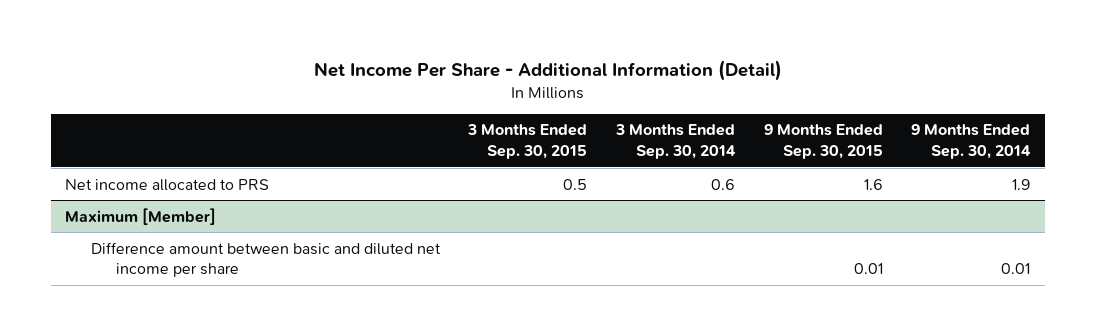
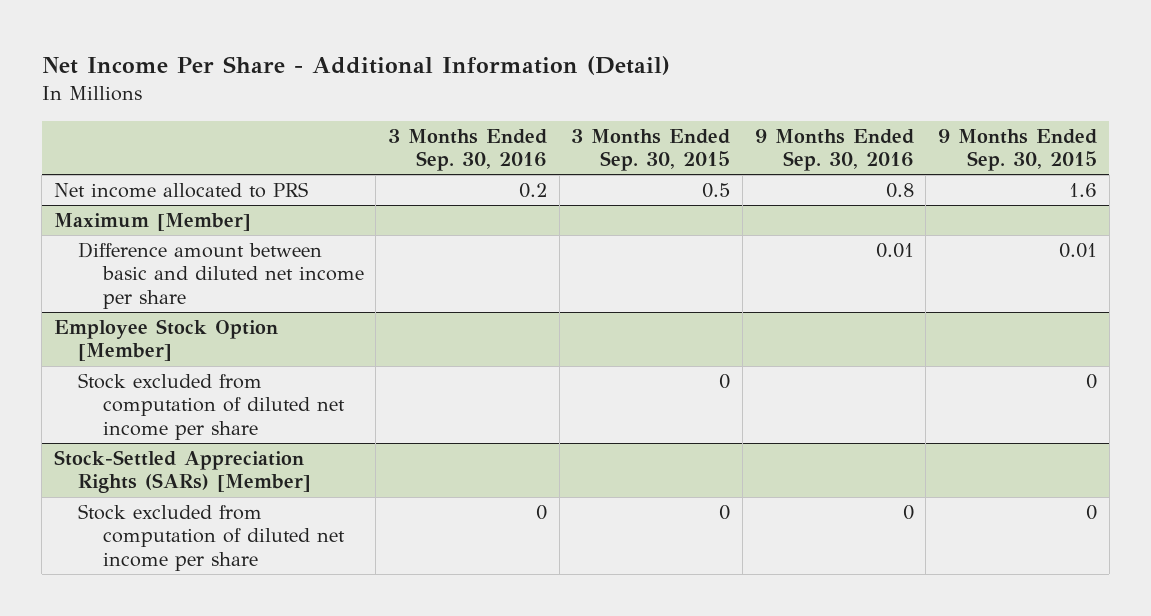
[614,124,736,160] 3 Months Ended Sep. 30, 2014 -> none
[911,124,1032,160] 9 Months Ended Sep. 30, 2014 -> none
none -> [388,128,548,172] 3 Months Ended Sep. 30, 2016
none -> [754,128,914,172] 9 Months Ended Sep. 30, 2016
none -> [53,318,278,362] Employee Stock Option [Member]
none -> [78,372,345,441] Stock excluded from computation of diluted net income per share
none -> [53,449,312,494] Stock-Settled Appreciation Rights (SARs) [Member]
none -> [78,503,345,572] Stock excluded from computation of diluted net income per share

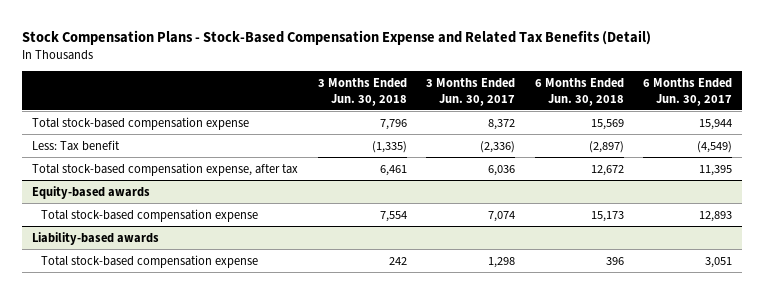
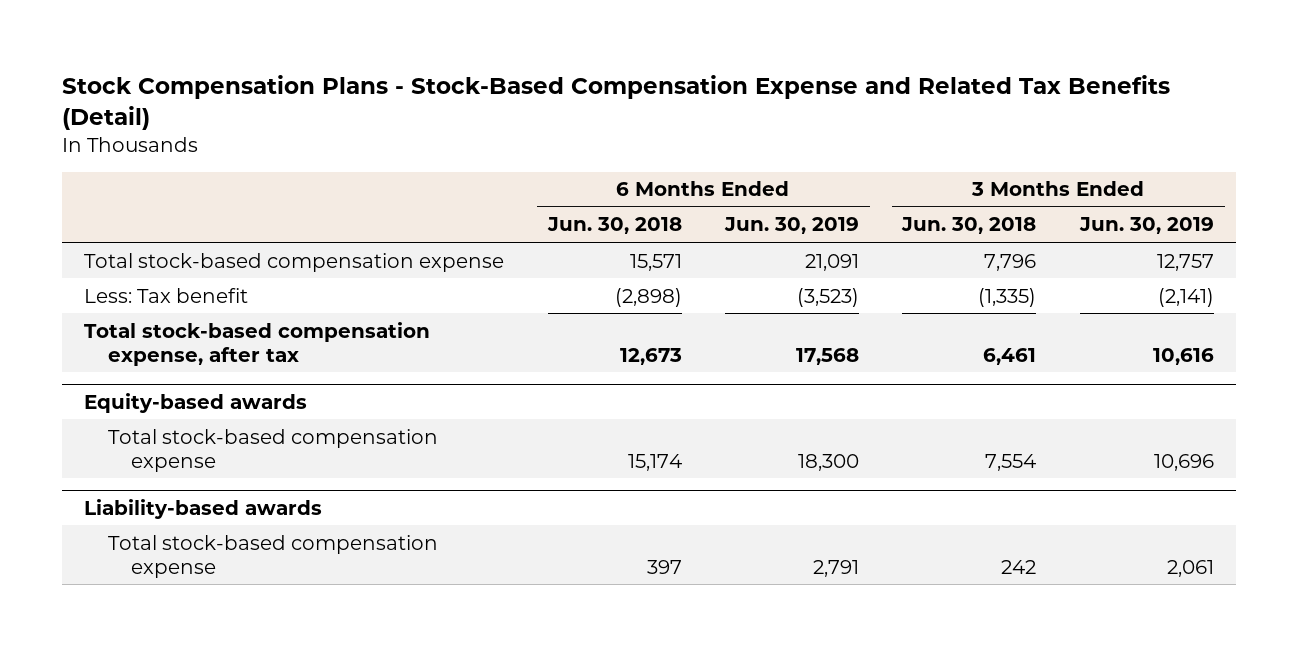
[426,78,516,106] 3 Months Ended Jun. 30, 2017 -> none
[643,78,733,106] 6 Months Ended Jun. 30, 2017 -> none
none -> [724,217,860,235] Jun. 30, 2019
none -> [1078,217,1214,235] Jun. 30, 2019
[590,118,624,130] 15,569 -> [629,253,682,271] 15,571
[588,140,624,153] (2,897) -> [614,287,682,307] (2,898)
[590,164,624,176] 12,672 -> [619,347,682,365] 12,673
[590,210,624,222] 15,173 -> [627,453,682,471] 15,174
[605,256,624,265] 396 -> [646,559,682,574] 397

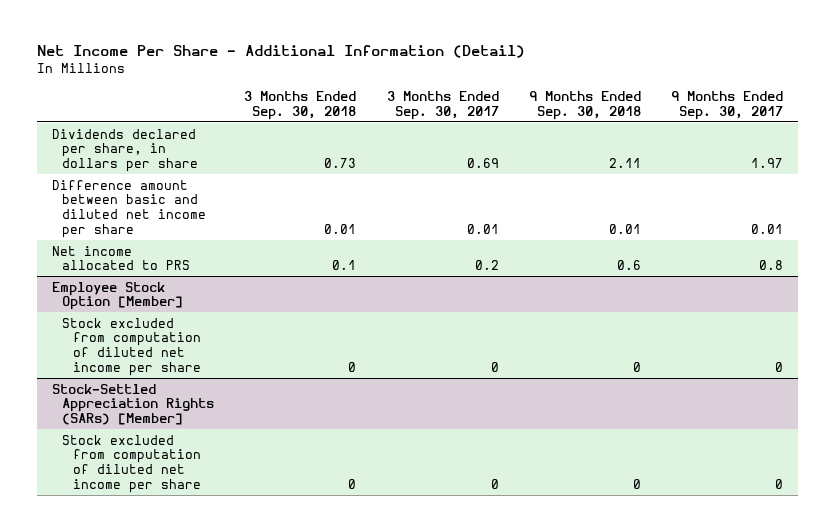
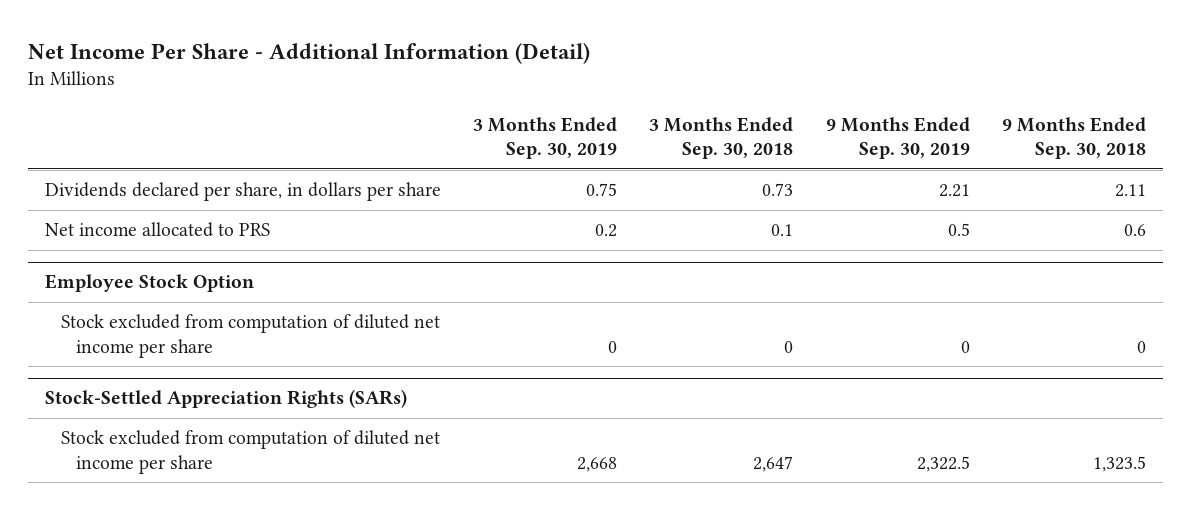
[386,90,499,120] 3 Months Ended Sep. 30, 2017 -> none
[670,90,783,120] 9 Months Ended Sep. 30, 2017 -> none
none -> [473,116,618,160] 3 Months Ended Sep. 30, 2019
none -> [825,116,970,160] 9 Months Ended Sep. 30, 2019
[52,179,207,238] Difference amount between basic and diluted net income per share -> none
[62,317,201,376] Stock excluded from computation of diluted net income per share -> none
[52,383,215,426] Stock-Settled Appreciation Rights (SARs) [Member] -> none
[52,281,184,311] Employee Stock Option [Member] -> [44,274,254,293] Employee Stock Option
none -> [44,389,407,409] Stock-Settled Appreciation Rights (SARs)
none -> [60,430,440,474] Stock excluded from computation of diluted net income per share

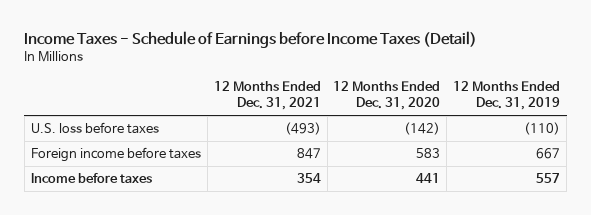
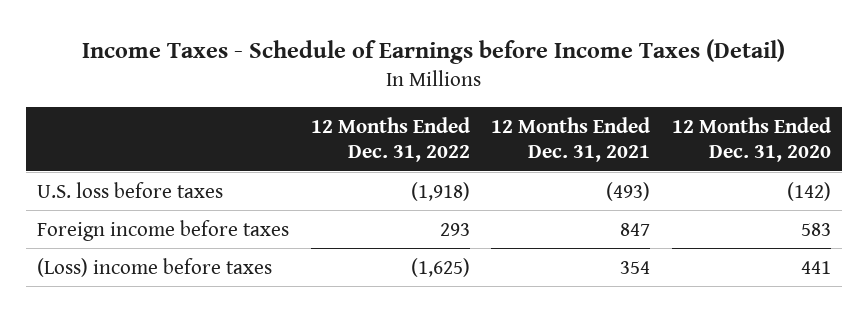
[453,81,561,111] 12 Months Ended Dec. 31, 2019 -> none
none -> [310,116,470,162] 12 Months Ended Dec. 31, 2022
[30,173,152,184] Income before taxes -> [36,257,272,277] (Loss) income before taxes

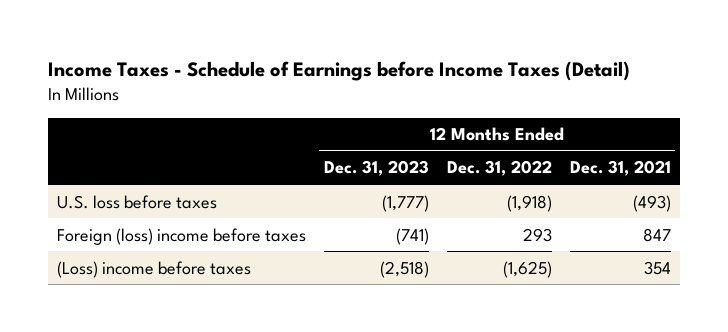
[672,116,832,162] 12 Months Ended Dec. 31, 2020 -> none
none -> [323,160,429,177] Dec. 31, 2023
[36,219,289,241] Foreign income before taxes -> [56,227,306,245] Foreign (loss) income before taxes

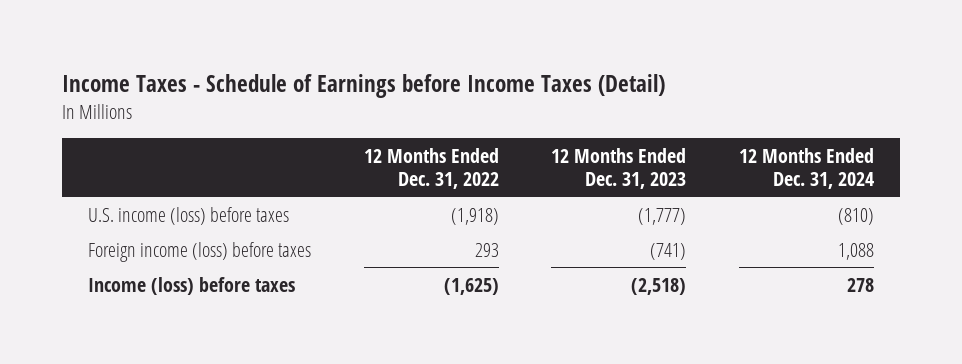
[569,160,671,177] Dec. 31, 2021 -> none
none -> [738,147,874,189] 12 Months Ended Dec. 31, 2024
[56,194,217,209] U.S. loss before taxes -> [88,206,290,225] U.S. income (loss) before taxes
[56,227,306,245] Foreign (loss) income before taxes -> [88,241,312,262] Foreign income (loss) before taxes
[56,260,251,278] (Loss) income before taxes -> [88,276,296,295] Income (loss) before taxes

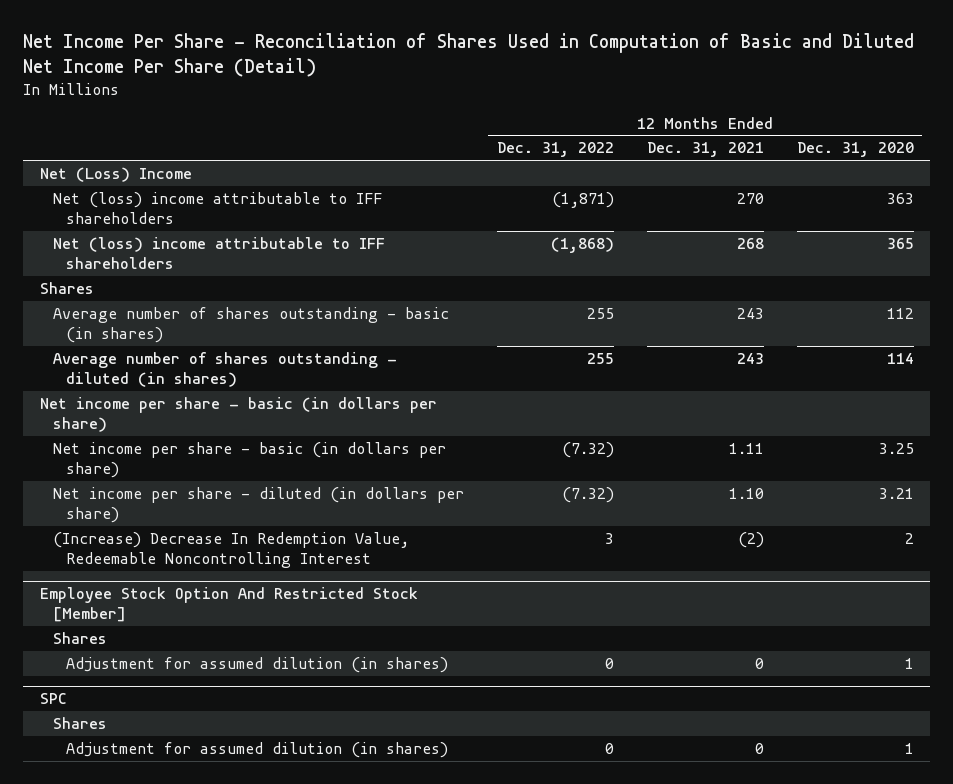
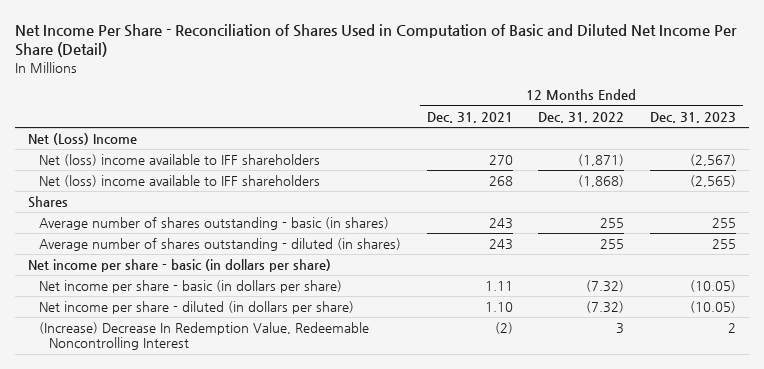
[796,142,914,158] Dec. 31, 2020 -> none
none -> [650,111,737,123] Dec. 31, 2023
[52,191,382,224] Net (loss) income attributable to IFF shareholders -> [38,154,320,167] Net (loss) income available to IFF shareholders
[52,236,385,269] Net (loss) income attributable to IFF shareholders -> [38,175,320,188] Net (loss) income available to IFF shareholders
[39,586,418,623] Employee Stock Option And Restricted Stock [Member] -> none
[52,631,107,644] Shares -> none
[65,656,448,673] Adjustment for assumed dilution (in shares) -> none
[39,692,67,704] SPC -> none
[52,716,107,729] Shares -> none
[65,741,448,758] Adjustment for assumed dilution (in shares) -> none

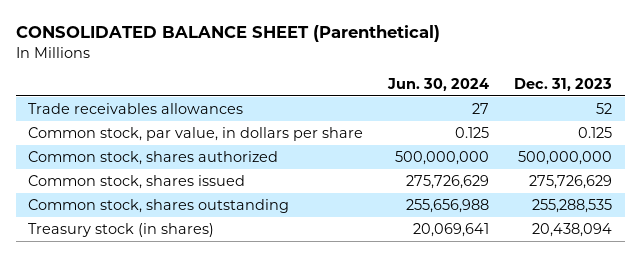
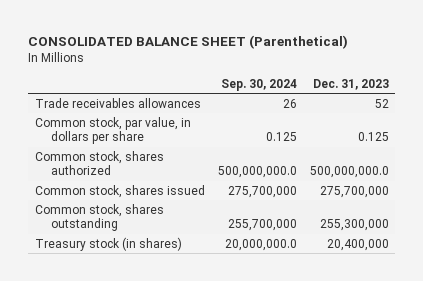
[387,77,490,91] Jun. 30, 2024 -> none
none -> [220,78,297,91] Sep. 30, 2024
[518,151,613,166] 500,000,000 -> [309,166,389,179] 500,000,000.0
[529,175,613,190] 275,726,629 -> [319,185,389,198] 275,700,000
[532,199,613,214] 255,288,535 -> [319,219,389,232] 255,300,000
[532,223,613,238] 20,438,094 -> [326,238,389,251] 20,400,000

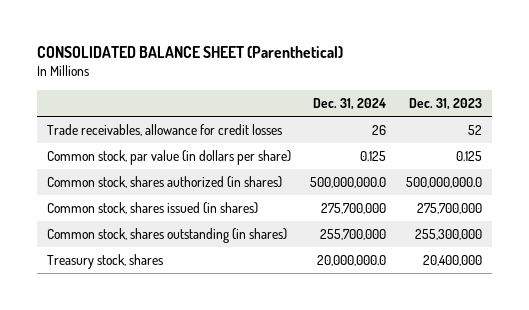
[220,78,297,91] Sep. 30, 2024 -> none
none -> [313,97,387,110] Dec. 31, 2024
[34,97,201,108] Trade receivables allowances -> [46,124,282,137] Trade receivables, allowance for credit losses
[34,116,191,145] Common stock, par value, in dollars per share -> [46,150,291,166] Common stock, par value (in dollars per share)
[34,150,164,176] Common stock, shares authorized -> [46,176,282,189] Common stock, shares authorized (in shares)
[34,184,205,198] Common stock, shares issued -> [46,202,258,215] Common stock, shares issued (in shares)
[34,203,164,232] Common stock, shares outstanding -> [46,228,287,244] Common stock, shares outstanding (in shares)
[34,236,182,251] Treasury stock (in shares) -> [46,254,163,270] Treasury stock, shares

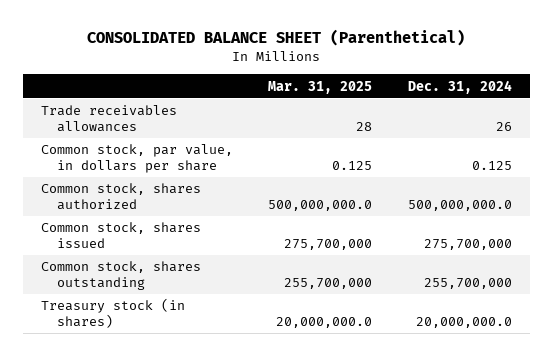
[409,97,483,110] Dec. 31, 2023 -> none
none -> [268,80,373,94] Mar. 31, 2025
[46,124,282,137] Trade receivables, allowance for credit losses -> [40,105,177,133] Trade receivables allowances
[46,150,291,166] Common stock, par value (in dollars per share) -> [40,144,233,174] Common stock, par value, in dollars per share
[46,176,282,189] Common stock, shares authorized (in shares) -> [40,183,201,211] Common stock, shares authorized
[46,202,258,215] Common stock, shares issued (in shares) -> [40,222,201,249] Common stock, shares issued
[46,228,287,244] Common stock, shares outstanding (in shares) -> [40,261,201,291] Common stock, shares outstanding
[46,254,163,270] Treasury stock, shares -> [40,298,185,329] Treasury stock (in shares)

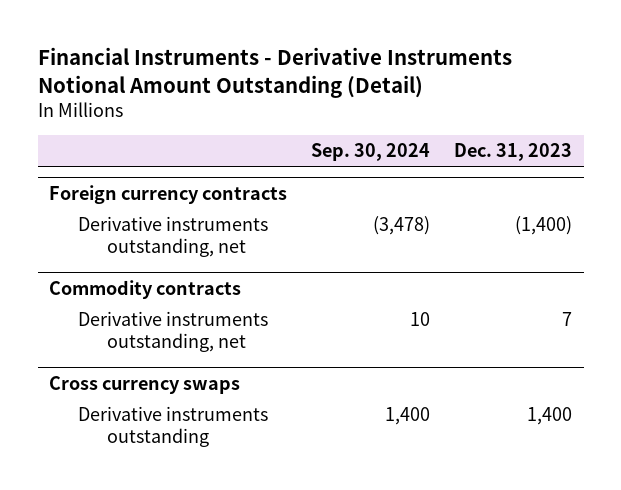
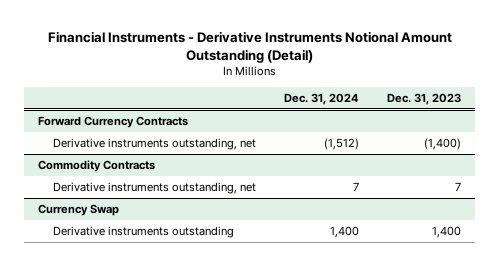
[311,143,431,162] Sep. 30, 2024 -> none
none -> [284,93,360,106] Dec. 31, 2024
[49,185,288,205] Foreign currency contracts -> [37,116,188,129] Forward Currency Contracts
[49,280,242,300] Commodity contracts -> [37,160,155,173] Commodity Contracts
[49,376,241,395] Cross currency swaps -> [37,204,119,217] Currency Swap

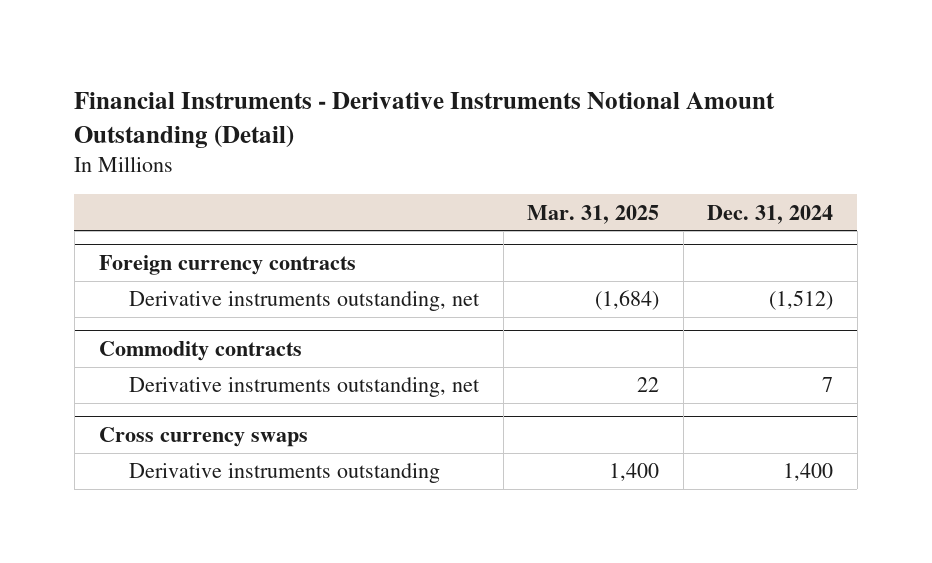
[387,93,462,106] Dec. 31, 2023 -> none
none -> [527,204,660,224] Mar. 31, 2025
[37,116,188,129] Forward Currency Contracts -> [98,254,356,275] Foreign currency contracts
[37,160,155,173] Commodity Contracts -> [98,340,302,361] Commodity contracts
[37,204,119,217] Currency Swap -> [98,426,308,447] Cross currency swaps

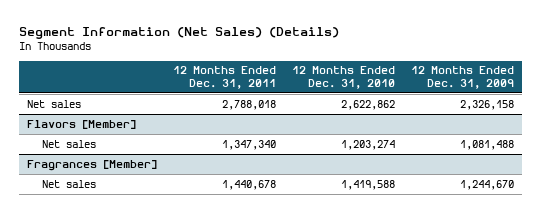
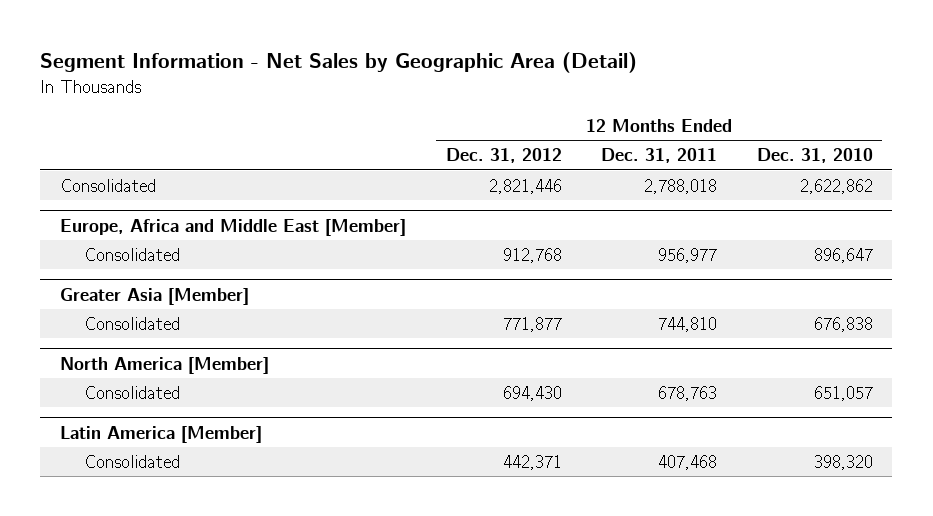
[19,26,340,39] Segment Information (Net Sales) (Details) -> [40,52,638,74] Segment Information - Net Sales by Geographic Area (Detail)
[411,66,515,90] 12 Months Ended Dec. 31, 2009 -> none
none -> [445,148,562,164] Dec. 31, 2012
[27,119,137,129] Flavors [Member] -> none
[42,139,97,148] Net sales -> none
[27,159,158,171] Fragrances [Member] -> none
[42,179,97,188] Net sales -> none
[27,99,82,108] Net sales -> [60,178,157,192] Consolidated
none -> [60,218,407,236] Europe, Africa and Middle East [Member]
none -> [84,247,181,261] Consolidated
none -> [60,287,250,305] Greater Asia [Member]
none -> [84,316,181,330] Consolidated
none -> [60,356,270,374] North America [Member]
none -> [84,385,181,399] Consolidated
none -> [60,425,263,443] Latin America [Member]
none -> [84,454,181,468] Consolidated

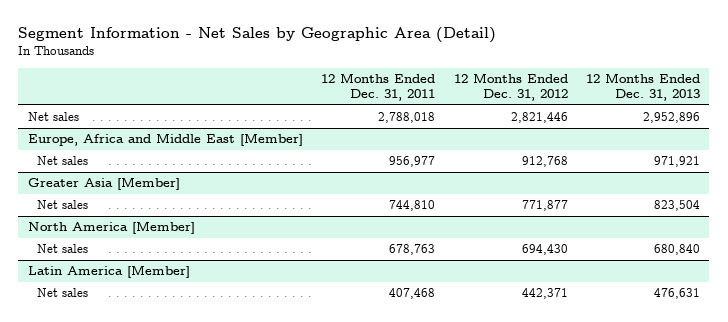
[756,148,873,164] Dec. 31, 2010 -> none
none -> [586,72,701,102] 12 Months Ended Dec. 31, 2013
[60,178,157,192] Consolidated -> [27,112,79,122] Net sales
[84,247,181,261] Consolidated -> [36,156,88,166] Net sales
[84,316,181,330] Consolidated -> [36,200,88,210] Net sales
[84,385,181,399] Consolidated -> [36,244,88,254] Net sales
[84,454,181,468] Consolidated -> [36,288,88,298] Net sales

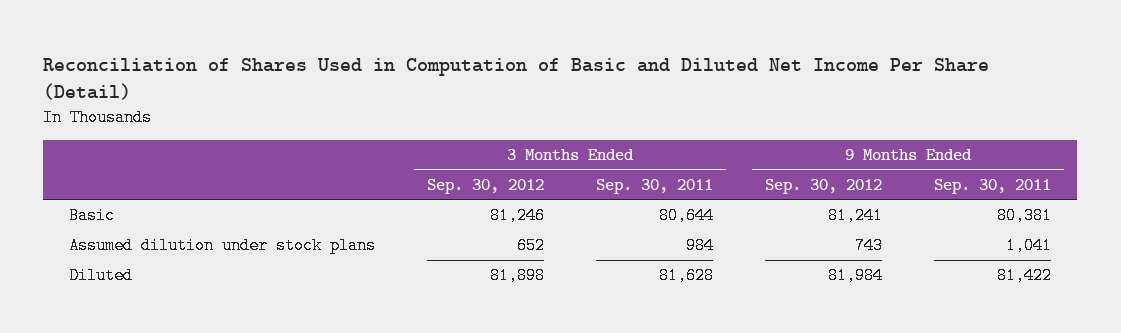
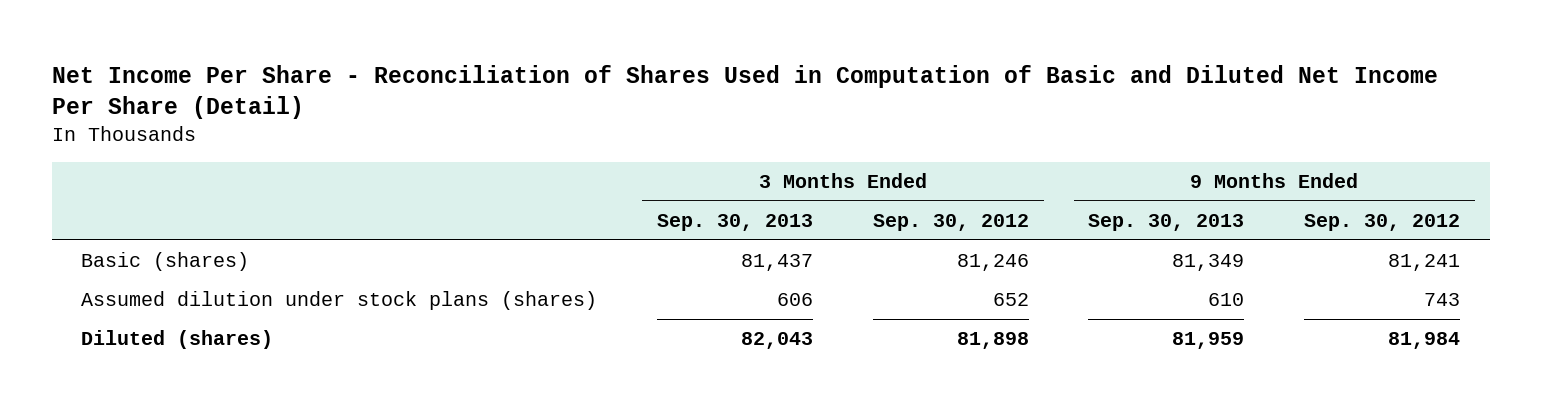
[43,57,990,101] Reconciliation of Shares Used in Computation of Basic and Diluted Net Income Per Share (Detail) -> [51,64,1438,120] Net Income Per Share - Reconciliation of Shares Used in Computation of Basic and Diluted Net Income Per Share (Detail)
[596,178,714,194] Sep. 30, 2011 -> none
[934,178,1052,194] Sep. 30, 2011 -> none
none -> [657,213,814,231] Sep. 30, 2013
none -> [1088,213,1245,231] Sep. 30, 2013
[69,207,116,225] Basic -> [81,252,250,272] Basic (shares)
[69,237,377,255] Assumed dilution under stock plans -> [81,291,598,311] Assumed dilution under stock plans (shares)
[69,267,134,285] Diluted -> [81,330,274,350] Diluted (shares)

